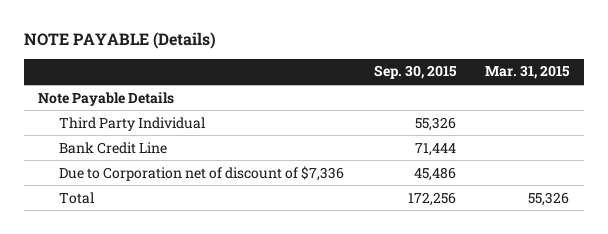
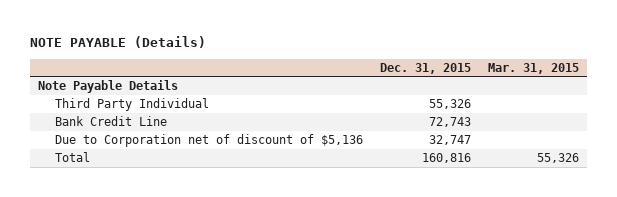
[373,65,457,80] Sep. 30, 2015 -> none
none -> [379,62,471,74] Dec. 31, 2015
[59,165,345,181] Due to Corporation net of discount of $7,336 -> [55,133,364,147] Due to Corporation net of discount of $5,136

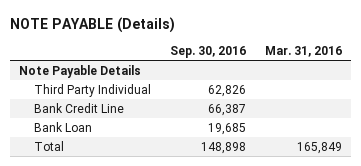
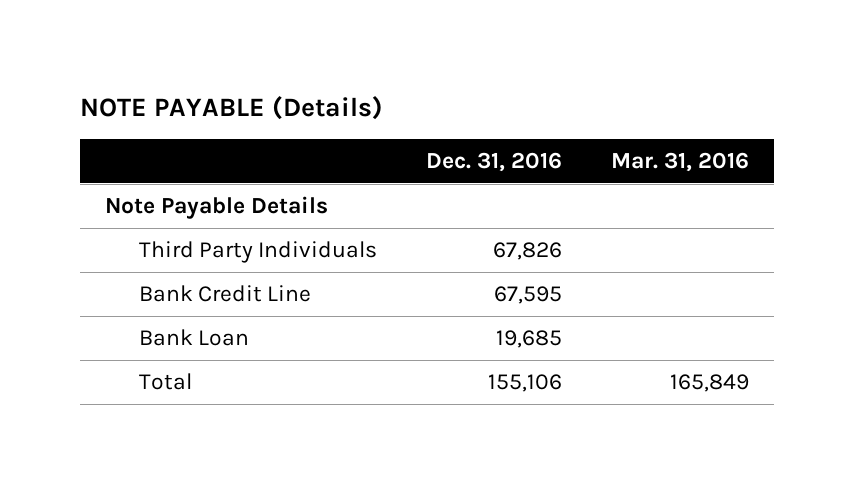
[170,46,247,59] Sep. 30, 2016 -> none
none -> [426,152,563,173] Dec. 31, 2016
[34,83,152,97] Third Party Individual -> [139,241,378,264] Third Party Individuals

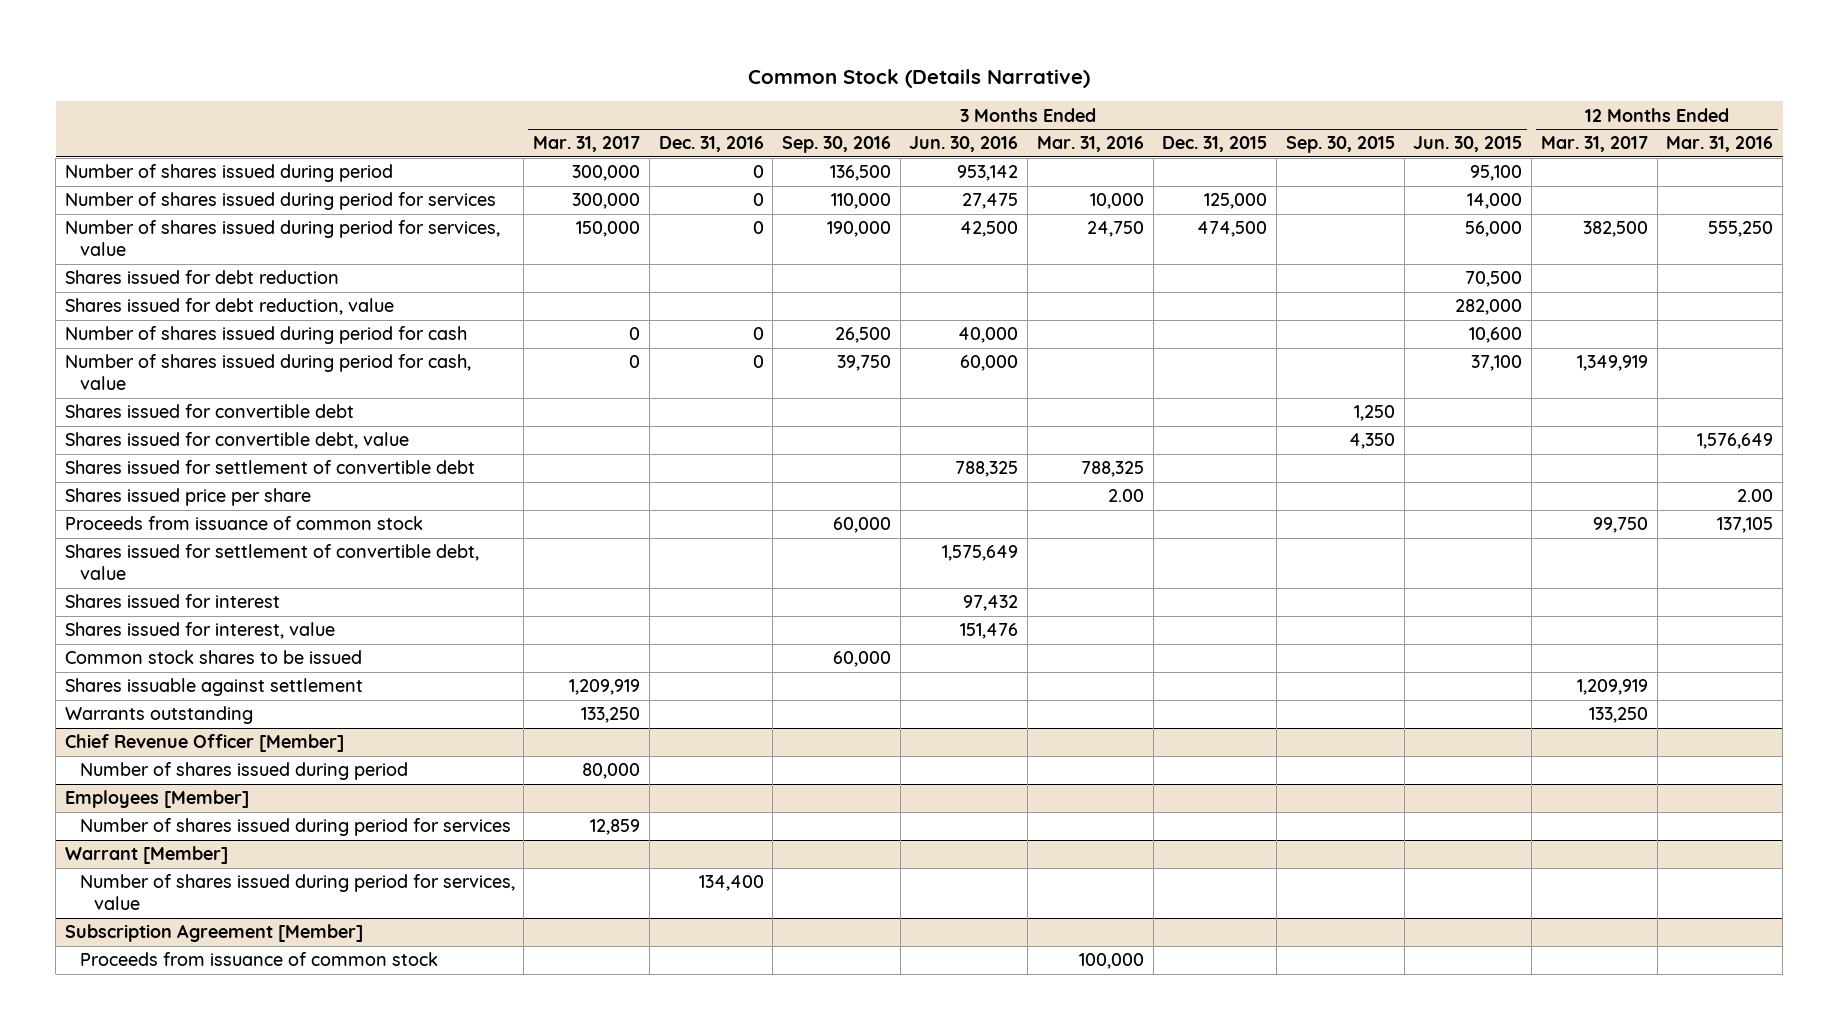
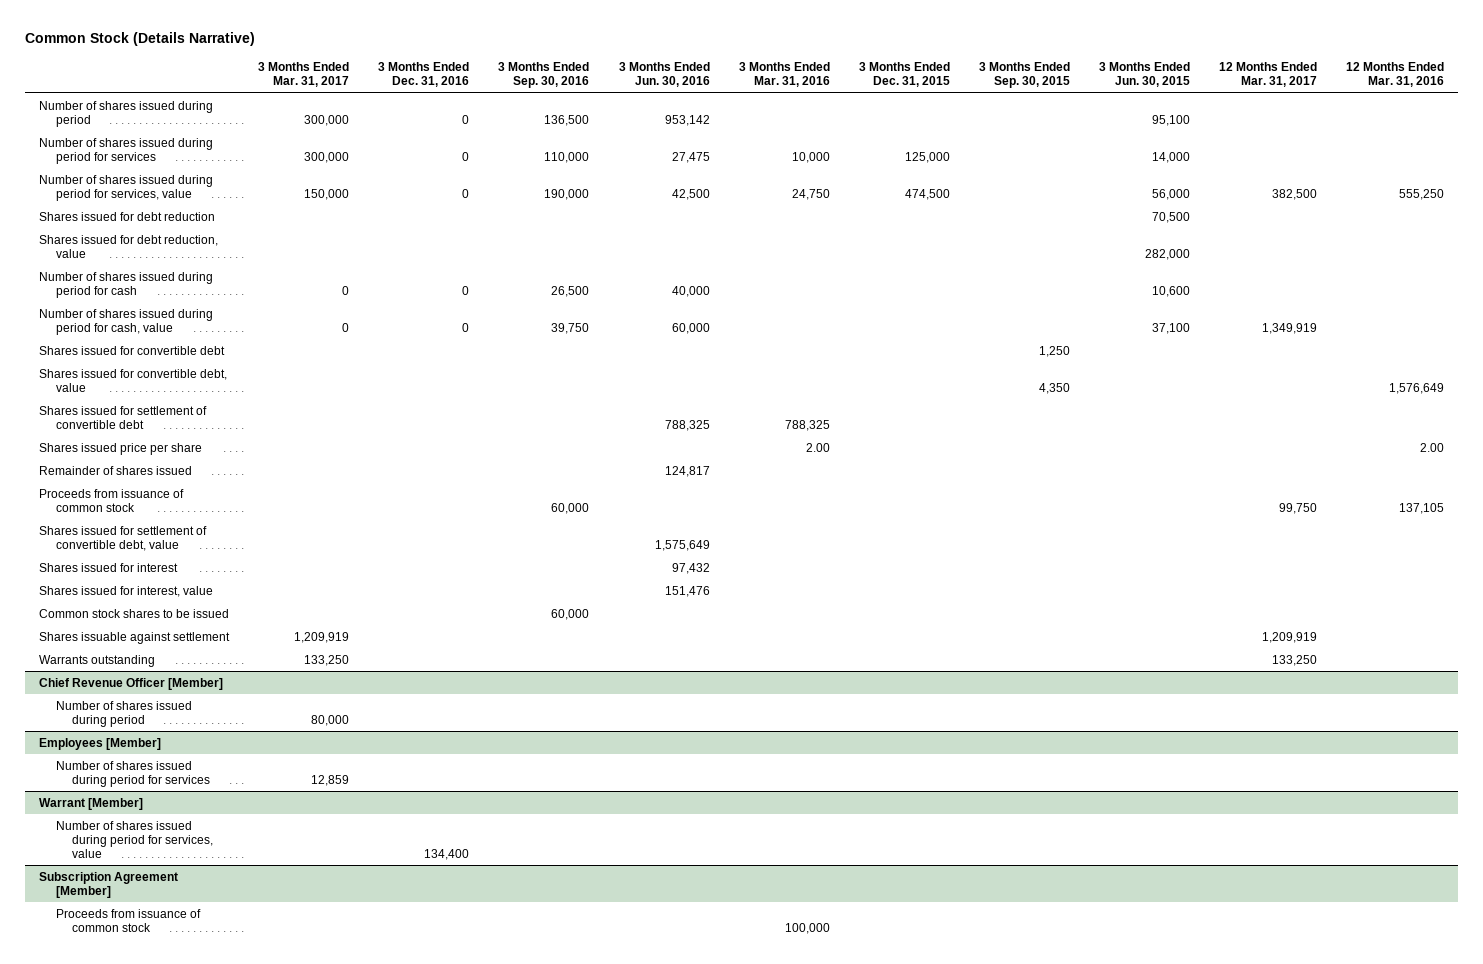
none -> [39,465,193,475] Remainder of shares issued

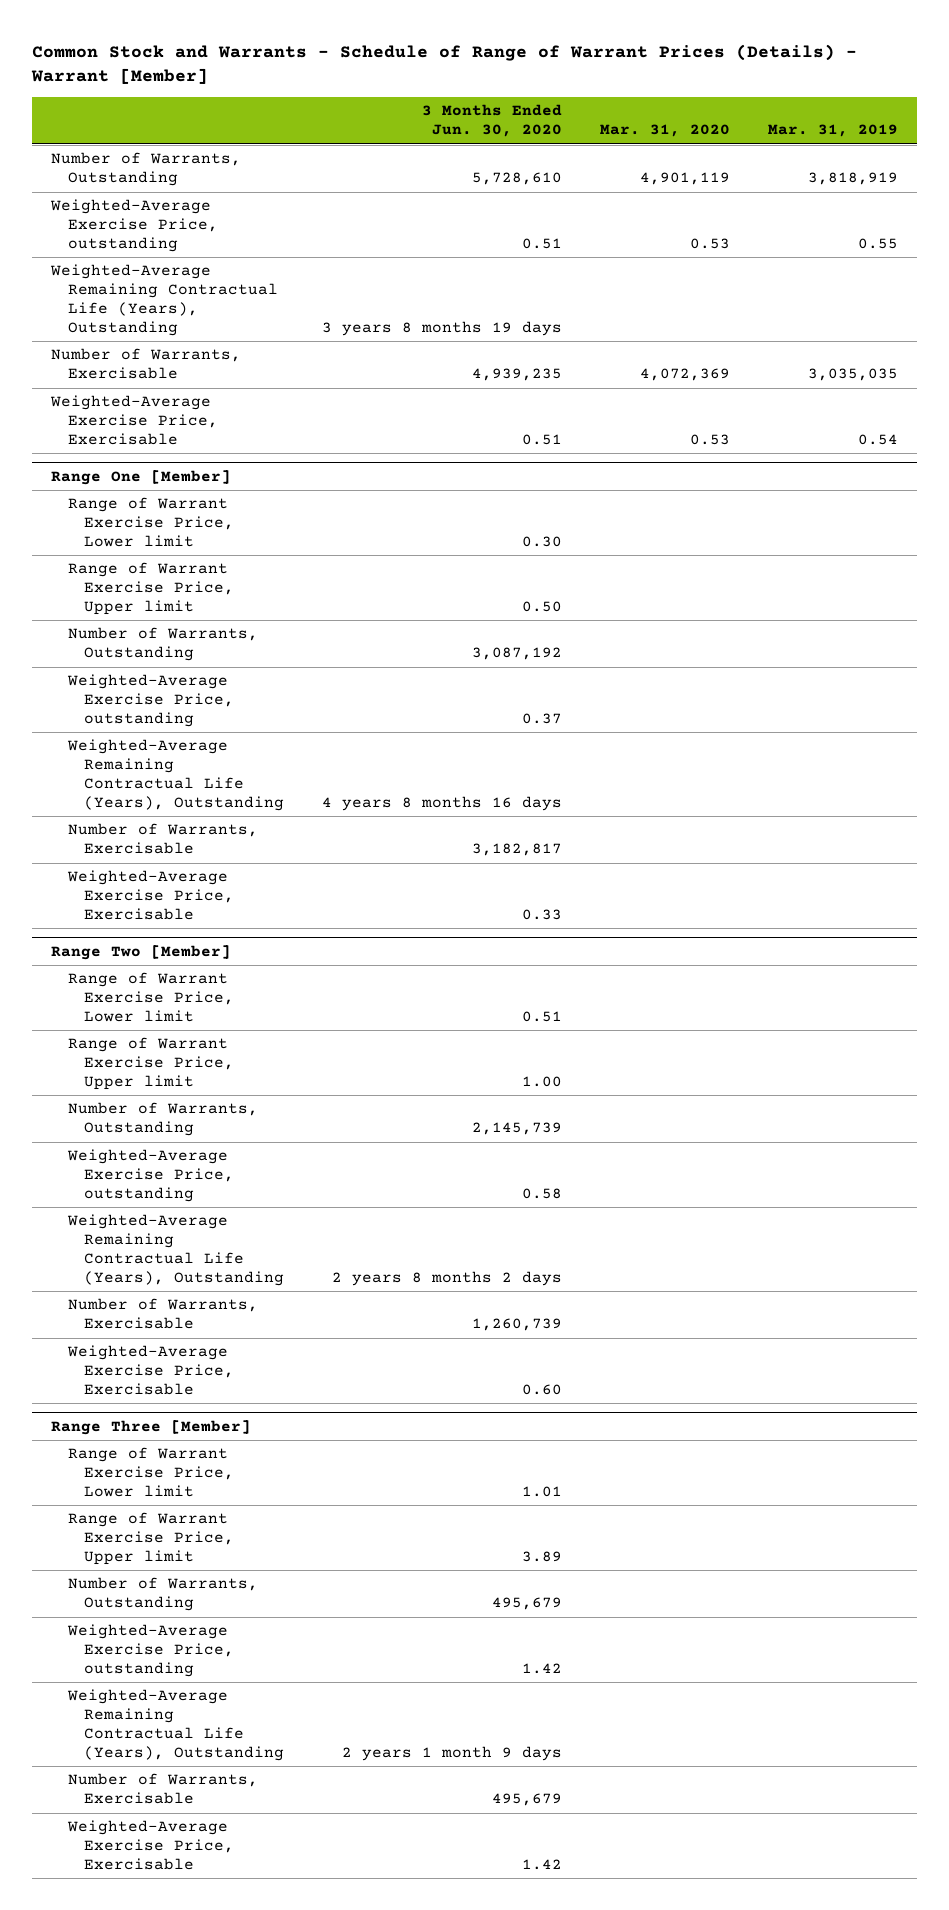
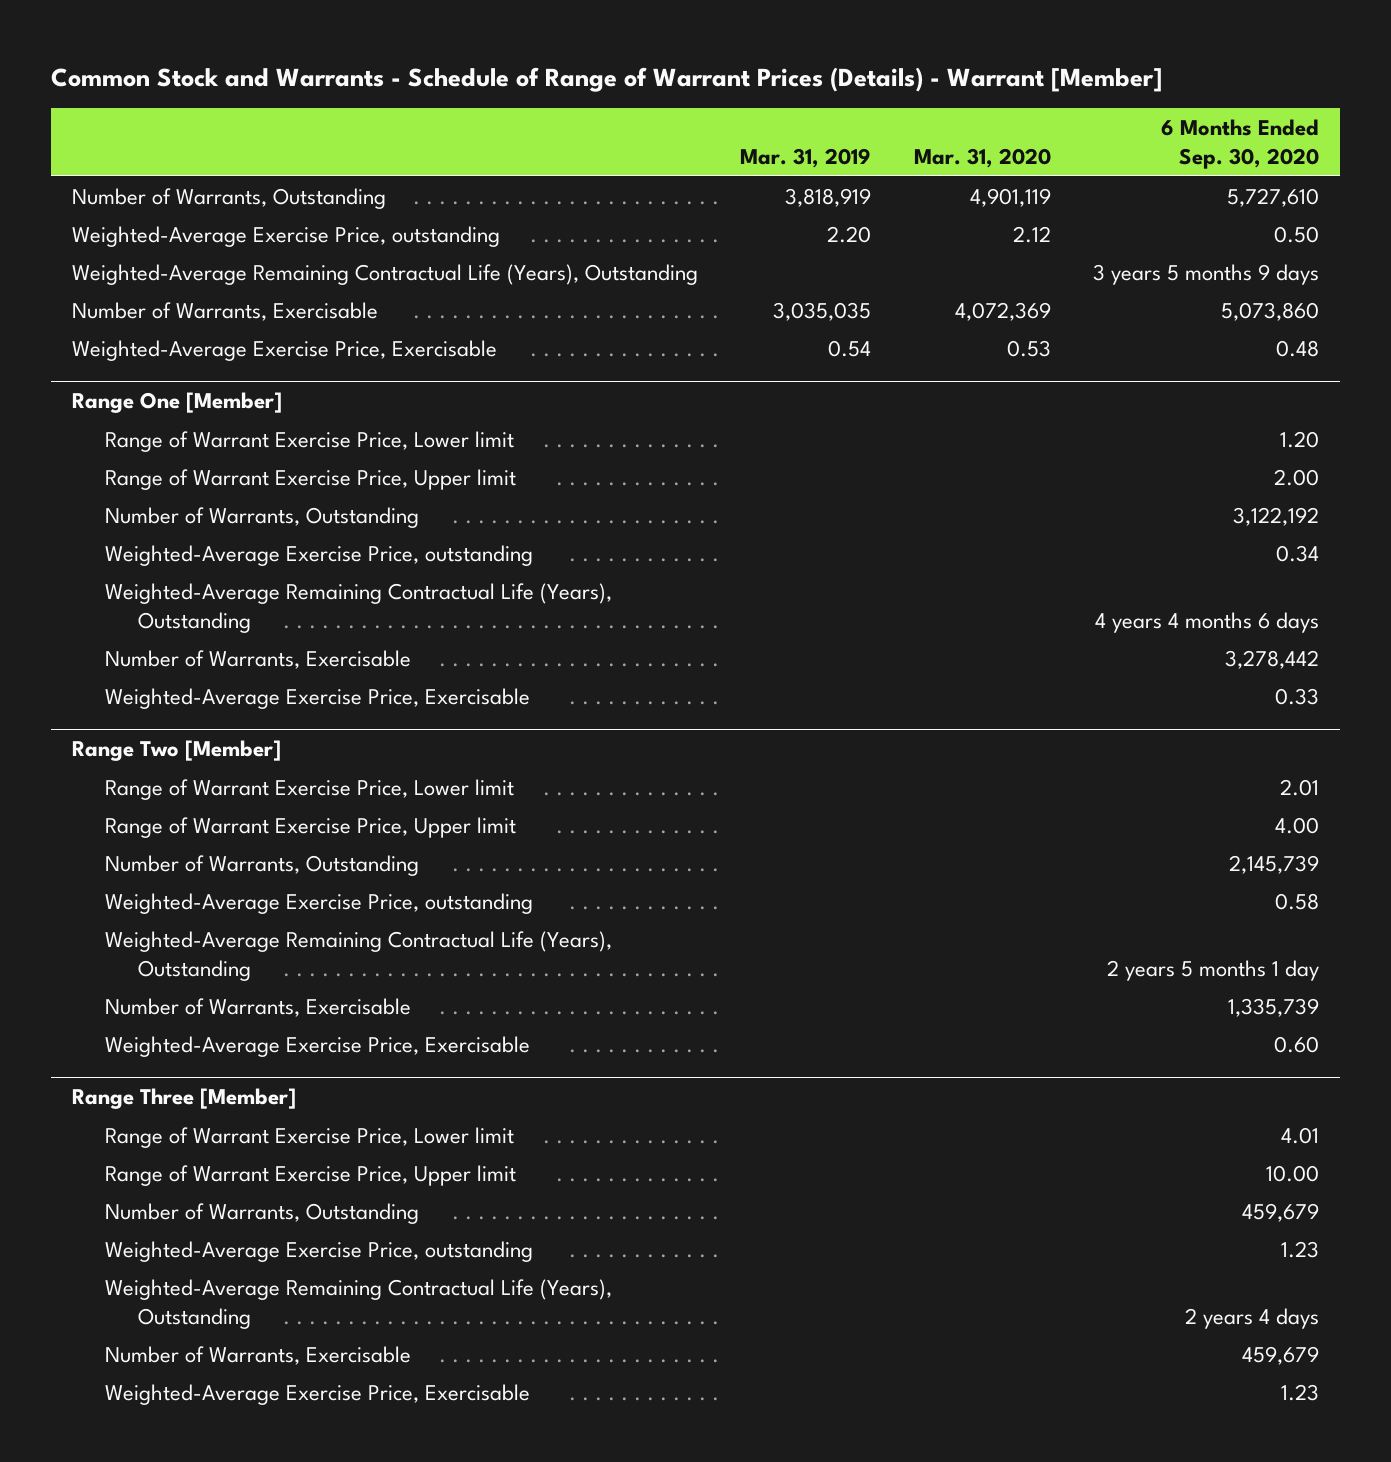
[422,104,563,138] 3 Months Ended Jun. 30, 2020 -> none
none -> [1160,119,1319,170] 6 Months Ended Sep. 30, 2020
[690,238,731,250] 0.53 -> [1012,225,1051,243] 2.12
[858,238,899,250] 0.55 -> [827,225,872,243] 2.20

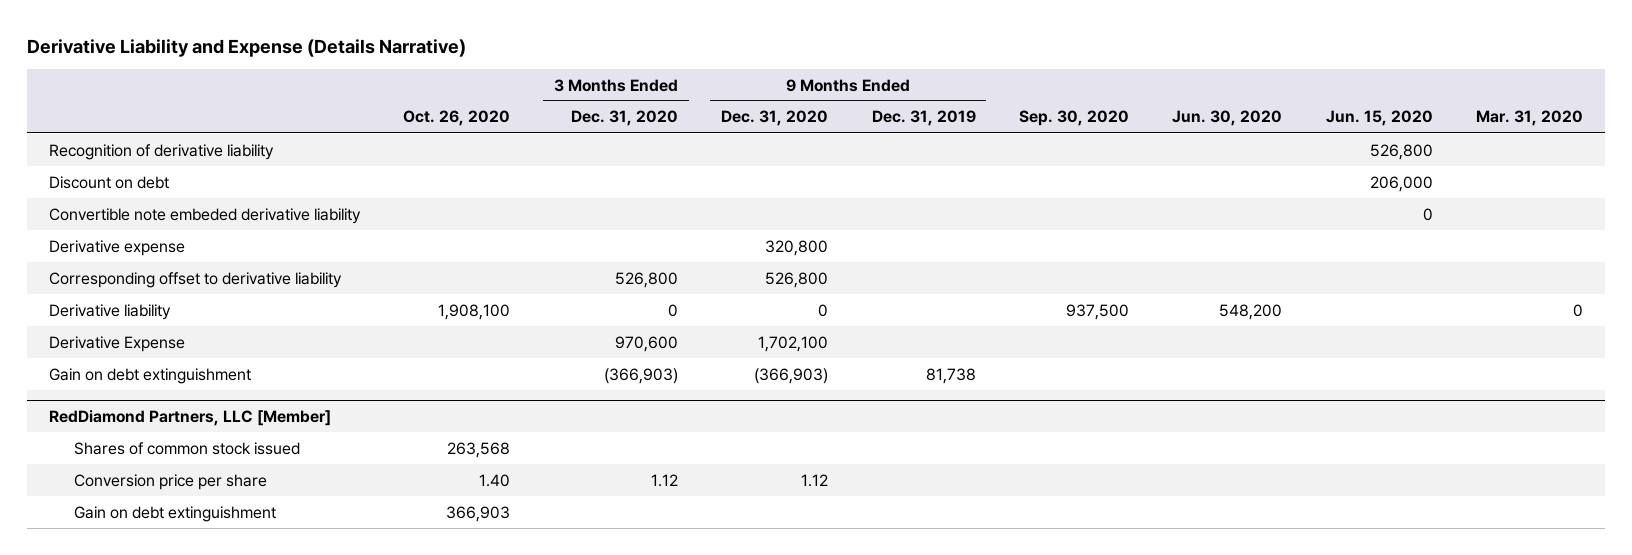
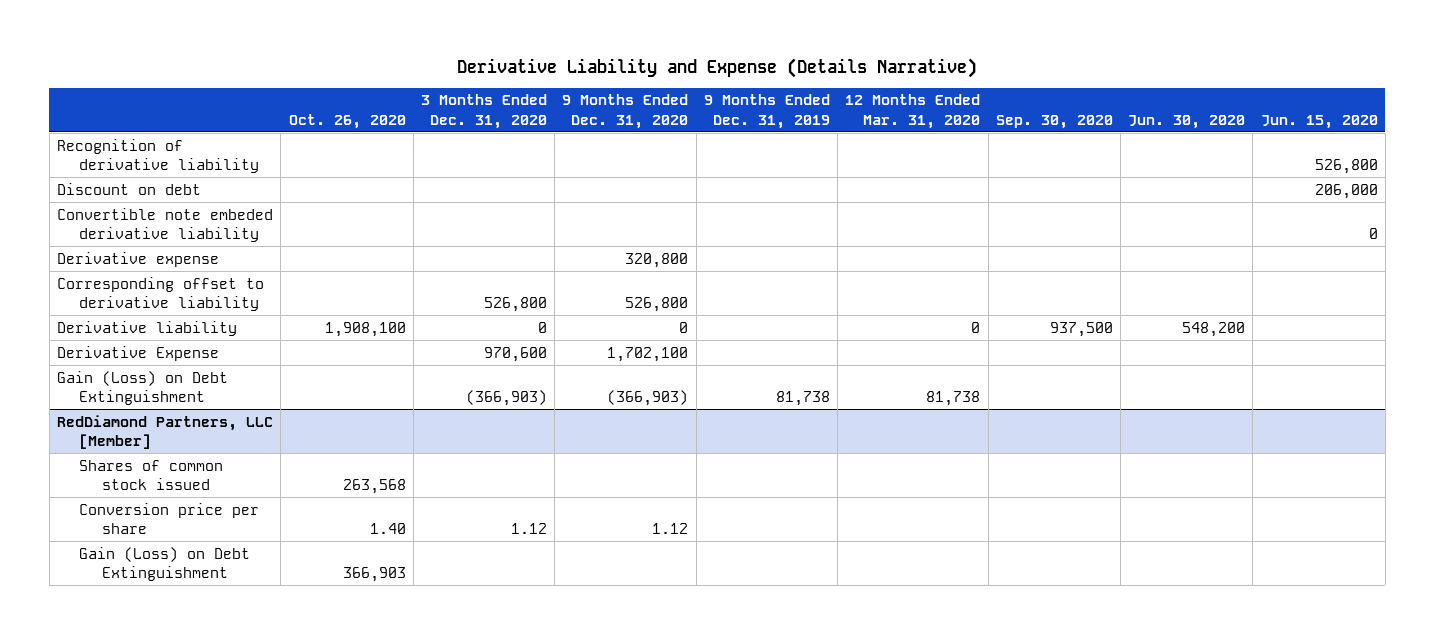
[1475,110,1583,127] Mar. 31, 2020 -> none
none -> [845,94,981,129] 12 Months Ended Mar. 31, 2020
[49,367,252,384] Gain on debt extinguishment -> [57,370,229,405] Gain (Loss) on Debt Extinguishment
[74,505,277,522] Gain on debt extinguishment -> [79,546,251,581] Gain (Loss) on Debt Extinguishment

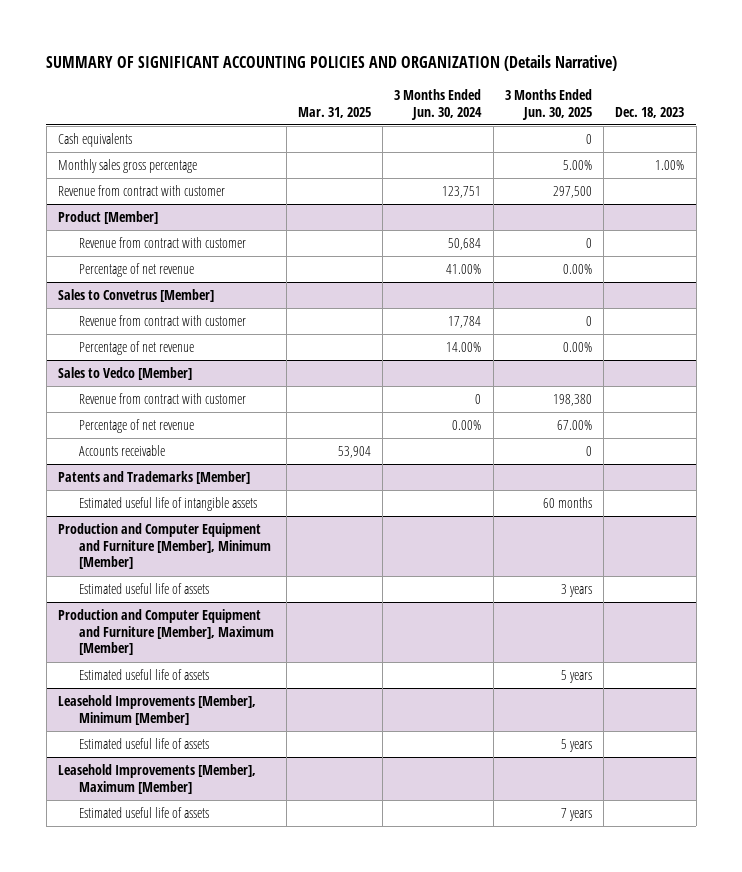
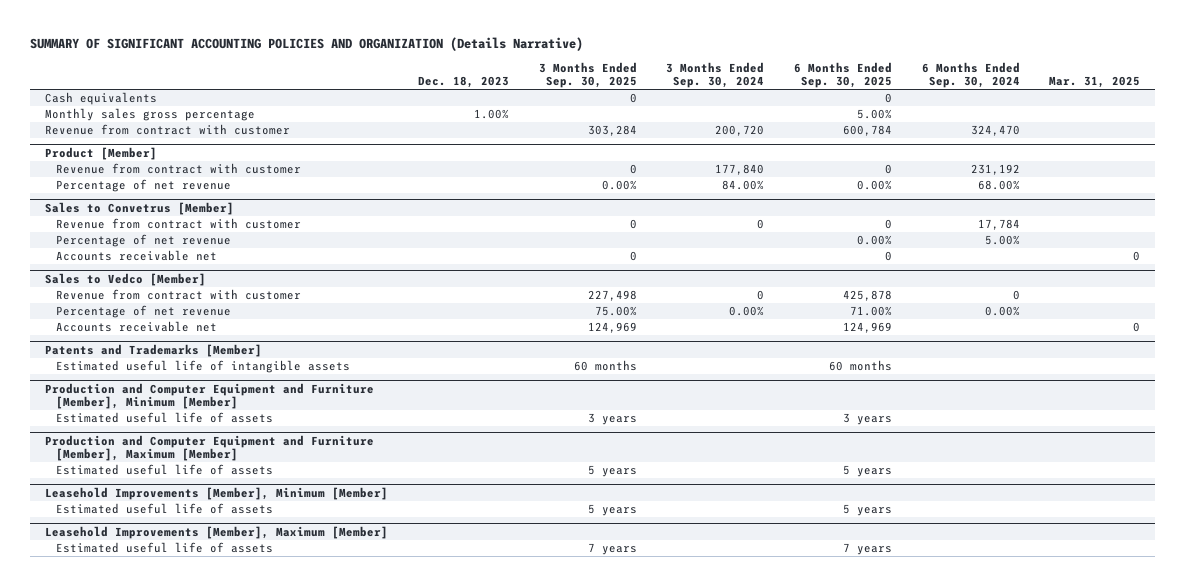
[394,89,483,120] 3 Months Ended Jun. 30, 2024 -> none
[504,89,592,120] 3 Months Ended Jun. 30, 2025 -> none
none -> [538,61,637,89] 3 Months Ended Sep. 30, 2025
none -> [666,61,765,89] 3 Months Ended Sep. 30, 2024
none -> [793,61,892,89] 6 Months Ended Sep. 30, 2025
none -> [921,61,1020,89] 6 Months Ended Sep. 30, 2024
none -> [55,250,217,262] Accounts receivable net
[79,445,166,457] Accounts receivable -> [55,321,217,333] Accounts receivable net
[337,446,371,459] 53,904 -> [1133,322,1141,333] 0

